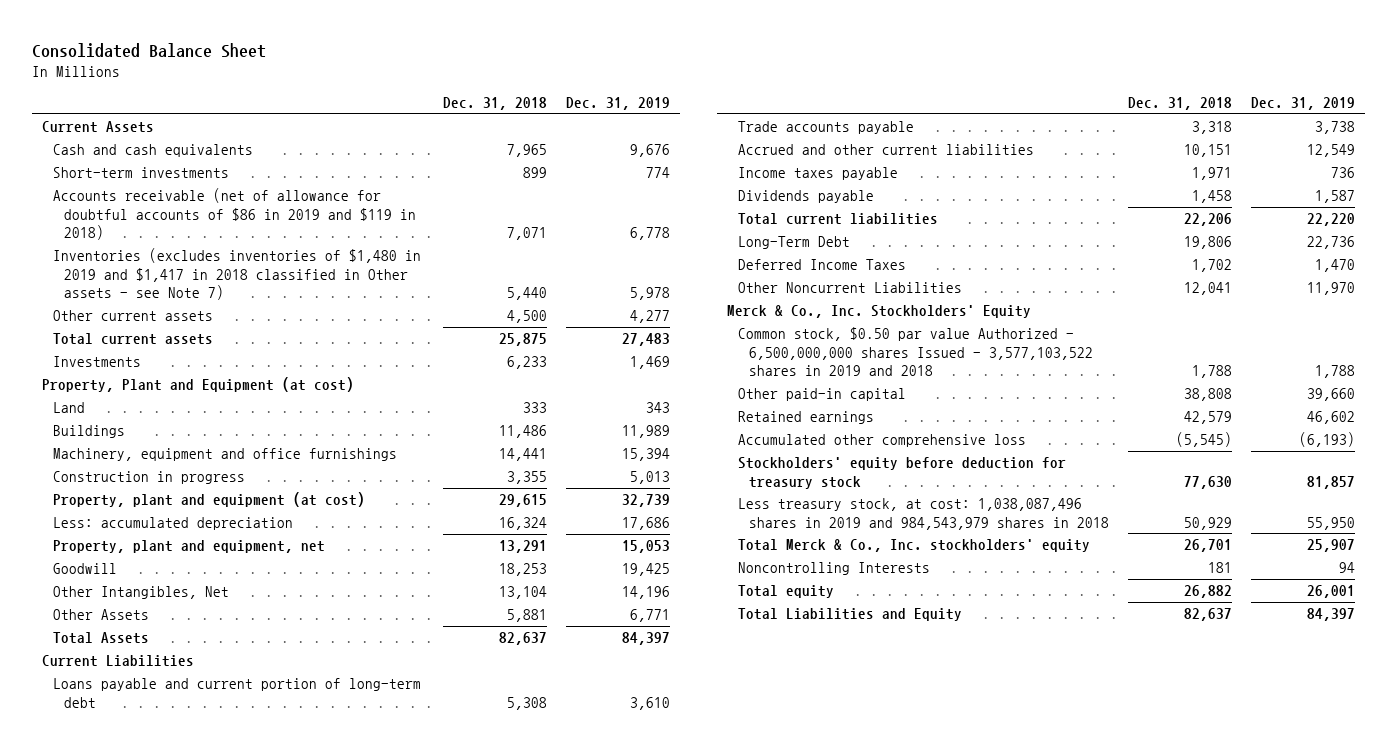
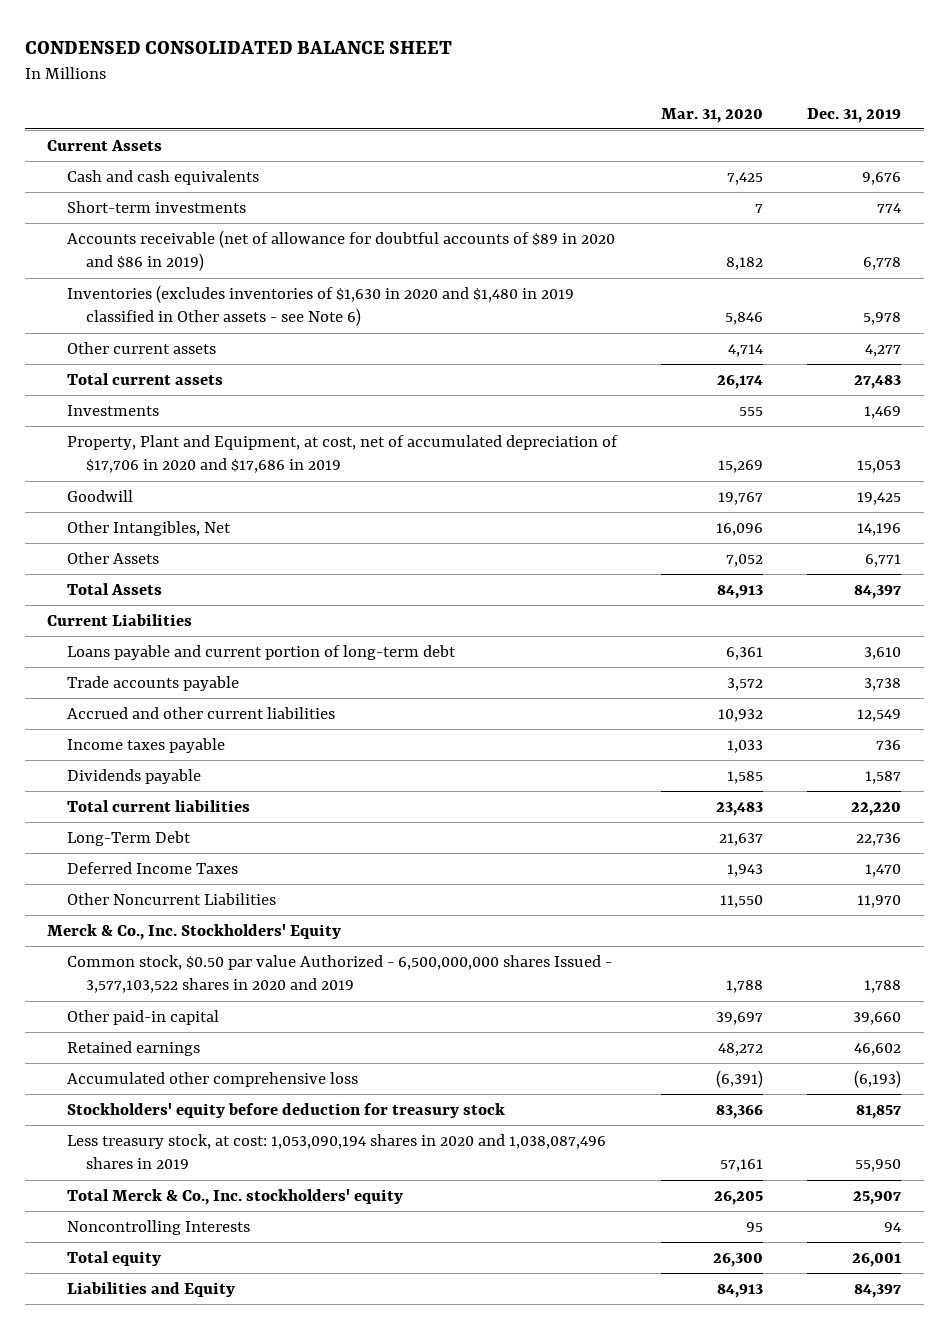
[32,42,267,58] Consolidated Balance Sheet -> [24,40,452,54] CONDENSED CONSOLIDATED BALANCE SHEET
[442,97,547,111] Dec. 31, 2018 -> none
none -> [661,107,764,123] Mar. 31, 2020
[52,188,416,241] Accounts receivable (net of allowance for doubtful accounts of $86 in 2019 and $119 in 2018) -> [66,229,615,272] Accounts receivable (net of allowance for doubtful accounts of $89 in 2020 and $86 in 2019)
[52,248,421,301] Inventories (excludes inventories of $1,480 in 2019 and $1,417 in 2018 classified in Other assets - see Note 7) -> [66,284,574,327] Inventories (excludes inventories of $1,630 in 2020 and $1,480 in 2019 classified in Other assets - see Note 6)
[41,377,354,393] Property, Plant and Equipment (at cost) -> none
[52,402,85,414] Land -> none
[52,425,125,439] Buildings -> none
[52,448,397,462] Machinery, equipment and office furnishings -> none
[52,471,245,485] Construction in progress -> none
[52,492,365,508] Property, plant and equipment (at cost) -> none
[52,517,293,531] Less: accumulated depreciation -> none
[52,540,325,554] Property, plant and equipment, net -> [66,434,618,474] Property, Plant and Equipment, at cost, net of accumulated depreciation of $17,706 in 2020 and $17,686 in 2019
[737,327,1093,377] Common stock, $0.50 par value Authorized - 6,500,000,000 shares Issued - 3,577,103,522 shares in 2019 and 2018 -> [66,954,612,994] Common stock, $0.50 par value Authorized - 6,500,000,000 shares Issued - 3,577,103,522 shares in 2020 and 2019
[737,498,1109,530] Less treasury stock, at cost: 1,038,087,496 shares in 2019 and 984,543,979 shares in 2018 -> [66,1133,606,1170] Less treasury stock, at cost: 1,053,090,194 shares in 2020 and 1,038,087,496 shares in 2019
[737,608,962,622] Total Liabilities and Equity -> [66,1281,235,1297] Liabilities and Equity

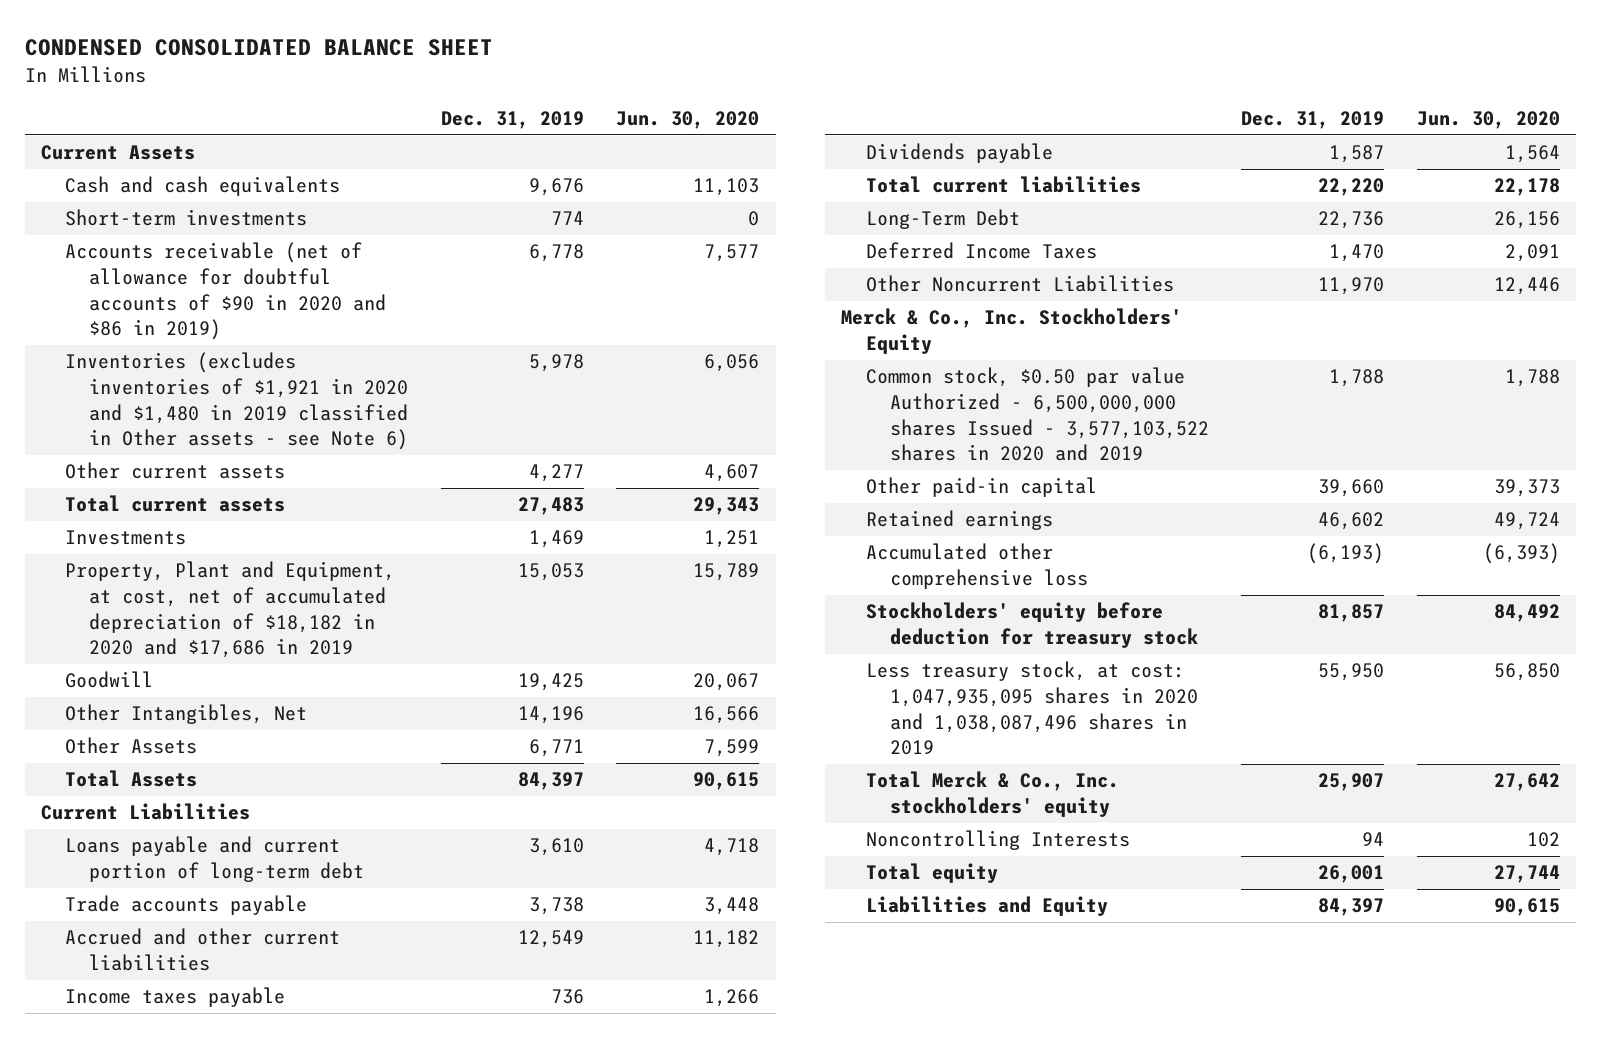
[661,107,764,123] Mar. 31, 2020 -> none
none -> [616,111,760,130] Jun. 30, 2020
[66,229,615,272] Accounts receivable (net of allowance for doubtful accounts of $89 in 2020 and $86 in 2019) -> [65,242,387,341] Accounts receivable (net of allowance for doubtful accounts of $90 in 2020 and $86 in 2019)
[66,284,574,327] Inventories (excludes inventories of $1,630 in 2020 and $1,480 in 2019 classified in Other assets - see Note 6) -> [65,352,409,451] Inventories (excludes inventories of $1,921 in 2020 and $1,480 in 2019 classified in Other assets - see Note 6)
[66,434,618,474] Property, Plant and Equipment, at cost, net of accumulated depreciation of $17,706 in 2020 and $17,686 in 2019 -> [65,561,396,659] Property, Plant and Equipment, at cost, net of accumulated depreciation of $18,182 in 2020 and $17,686 in 2019
[66,1133,606,1170] Less treasury stock, at cost: 1,053,090,194 shares in 2020 and 1,038,087,496 shares in 2019 -> [865,661,1198,756] Less treasury stock, at cost: 1,047,935,095 shares in 2020 and 1,038,087,496 shares in 2019

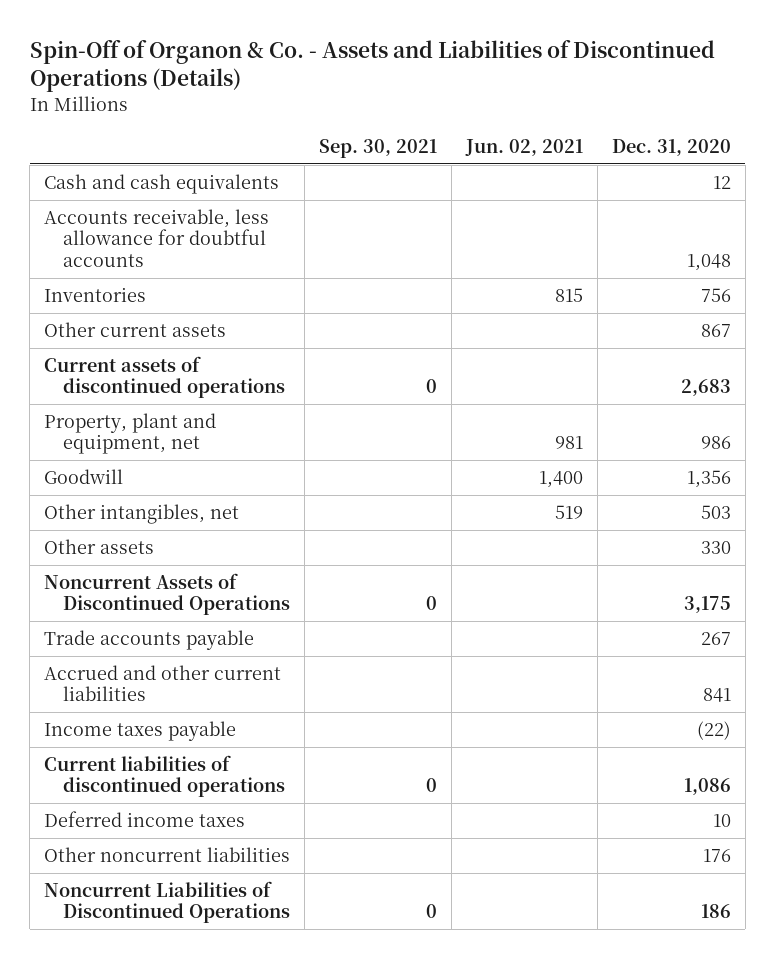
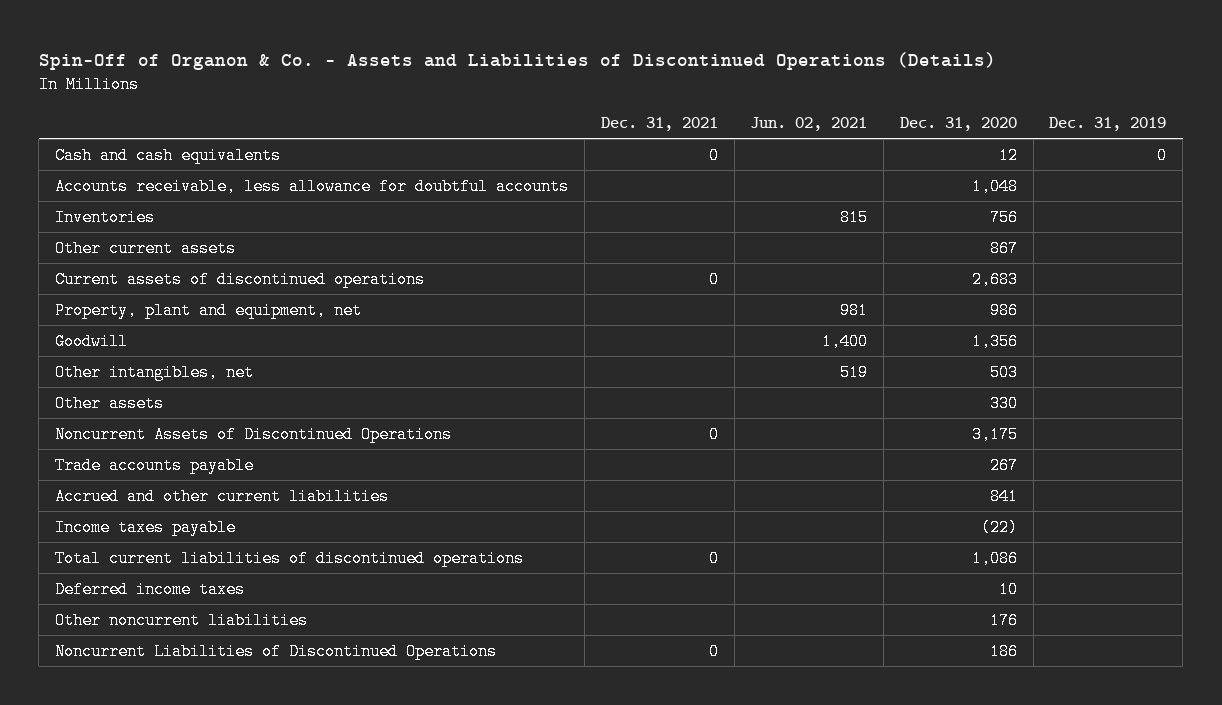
[318,138,437,158] Sep. 30, 2021 -> none
none -> [600,116,718,131] Dec. 31, 2021
none -> [1049,116,1167,131] Dec. 31, 2019
[44,755,285,798] Current liabilities of discontinued operations -> [55,550,525,568] Total current liabilities of discontinued operations

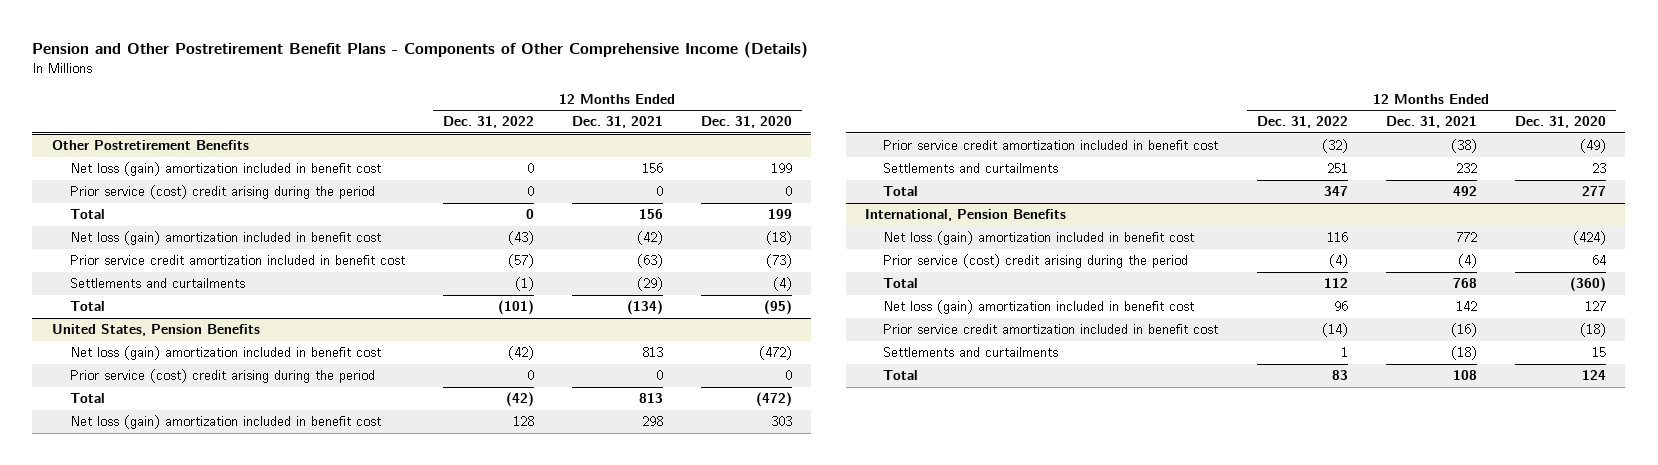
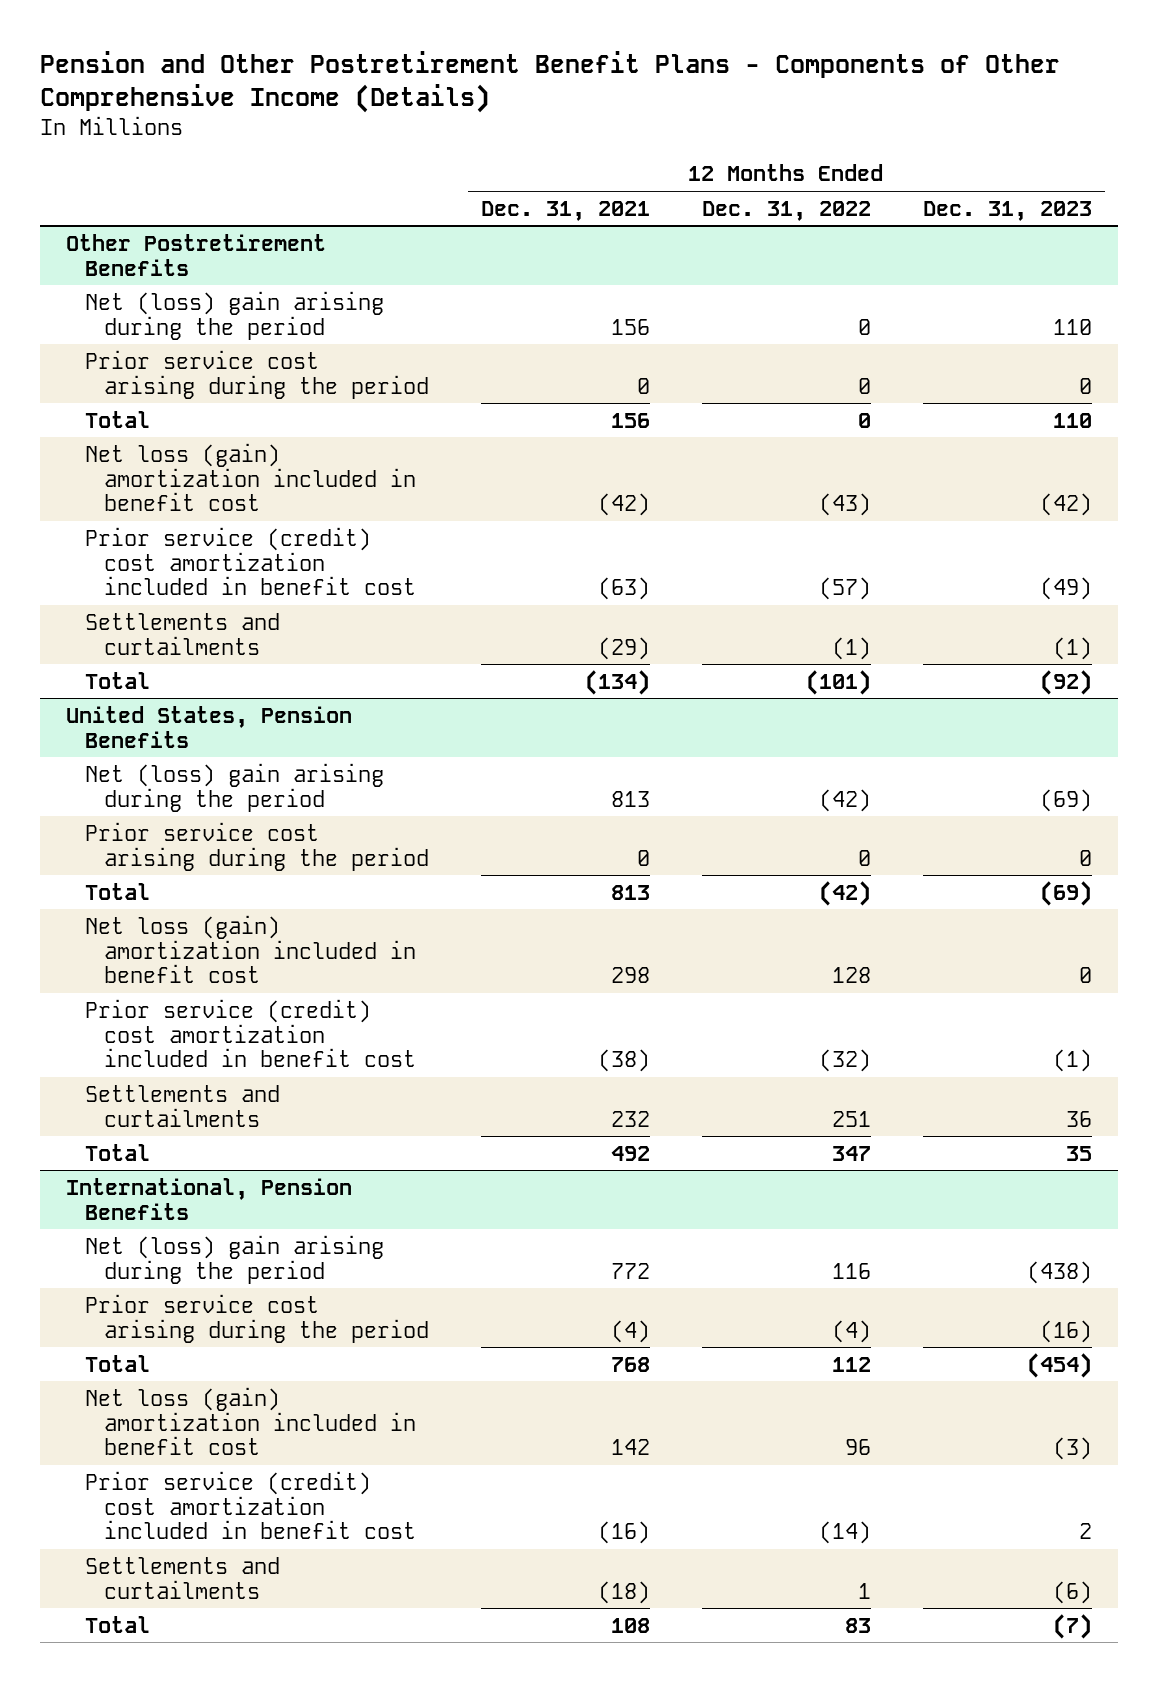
[701,116,793,129] Dec. 31, 2020 -> none
none -> [922,200,1092,221] Dec. 31, 2023
[69,162,381,177] Net loss (gain) amortization included in benefit cost -> [85,290,385,340] Net (loss) gain arising during the period
[69,185,375,200] Prior service (cost) credit arising during the period -> [85,349,430,399] Prior service cost arising during the period
[69,255,405,266] Prior service credit amortization included in benefit cost -> [85,526,417,596] Prior service (credit) cost amortization included in benefit cost
[69,346,381,361] Net loss (gain) amortization included in benefit cost -> [85,762,385,812] Net (loss) gain arising during the period
[69,369,375,384] Prior service (cost) credit arising during the period -> [85,821,430,871] Prior service cost arising during the period
[883,140,1219,151] Prior service credit amortization included in benefit cost -> [85,998,417,1068] Prior service (credit) cost amortization included in benefit cost
[883,231,1195,246] Net loss (gain) amortization included in benefit cost -> [85,1234,385,1284] Net (loss) gain arising during the period
[883,254,1189,269] Prior service (cost) credit arising during the period -> [85,1293,430,1343] Prior service cost arising during the period
[883,324,1219,335] Prior service credit amortization included in benefit cost -> [85,1470,417,1540] Prior service (credit) cost amortization included in benefit cost

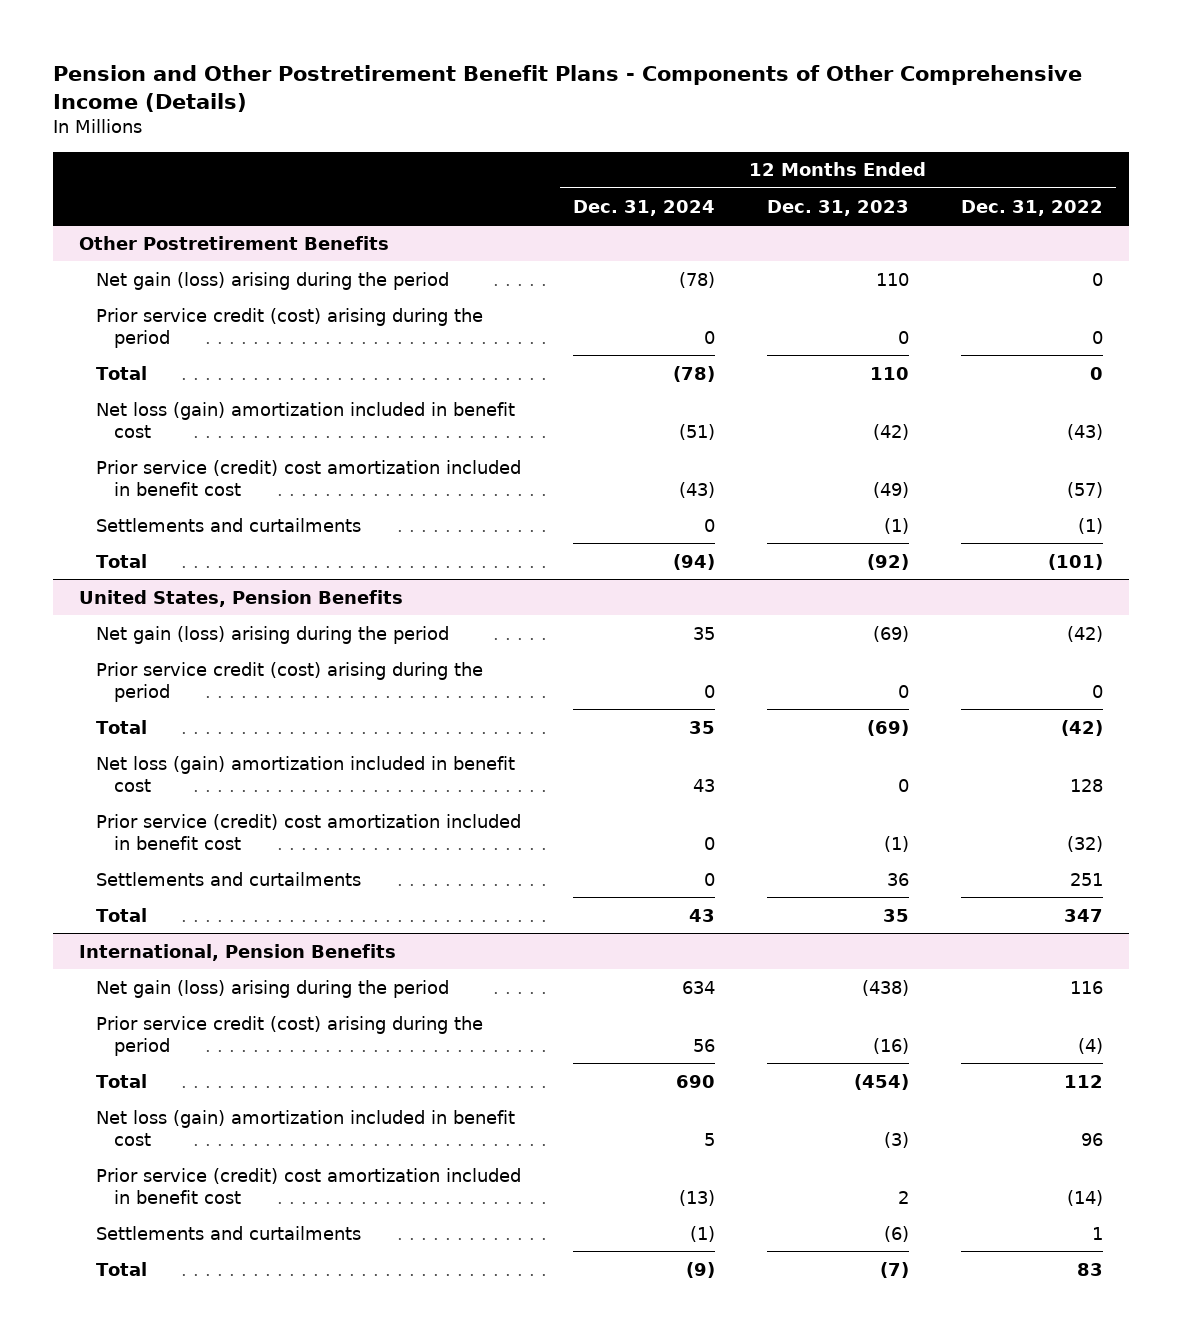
[481,200,651,221] Dec. 31, 2021 -> none
none -> [573,199,716,216] Dec. 31, 2024
[85,290,385,340] Net (loss) gain arising during the period -> [96,271,450,290] Net gain (loss) arising during the period
[85,349,430,399] Prior service cost arising during the period -> [96,307,484,348] Prior service credit (cost) arising during the period
[85,762,385,812] Net (loss) gain arising during the period -> [96,625,450,644] Net gain (loss) arising during the period
[85,821,430,871] Prior service cost arising during the period -> [96,661,484,702] Prior service credit (cost) arising during the period
[85,1234,385,1284] Net (loss) gain arising during the period -> [96,979,450,998] Net gain (loss) arising during the period
[85,1293,430,1343] Prior service cost arising during the period -> [96,1015,484,1056] Prior service credit (cost) arising during the period

